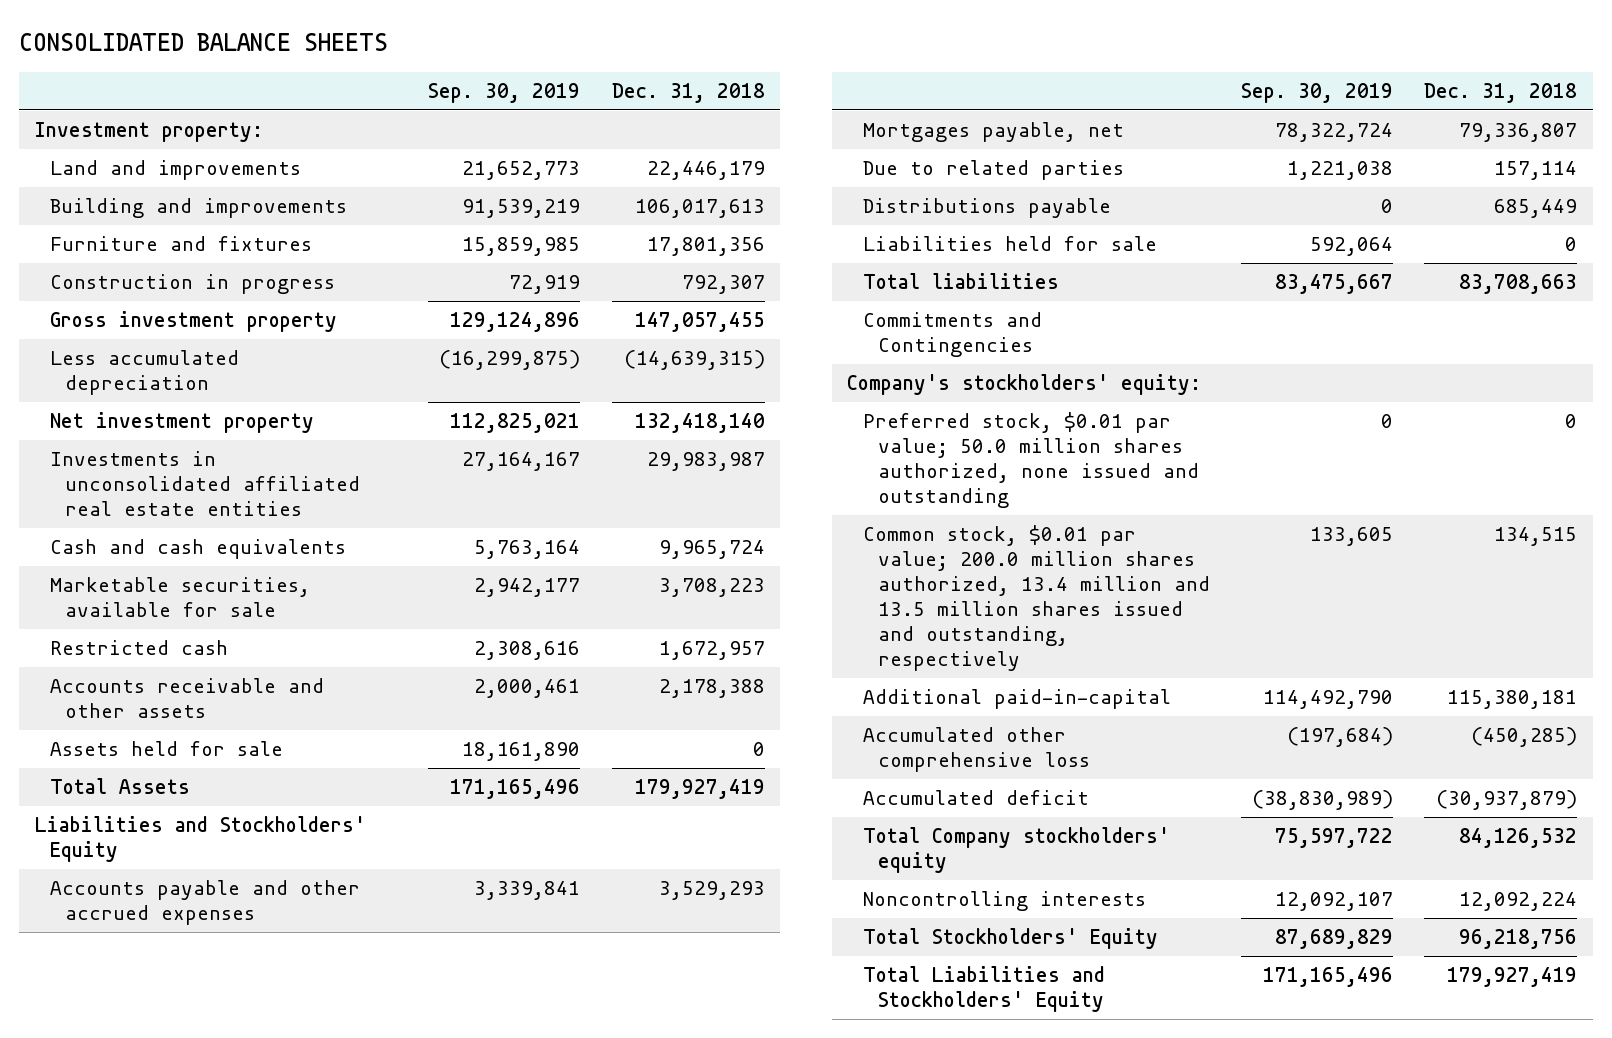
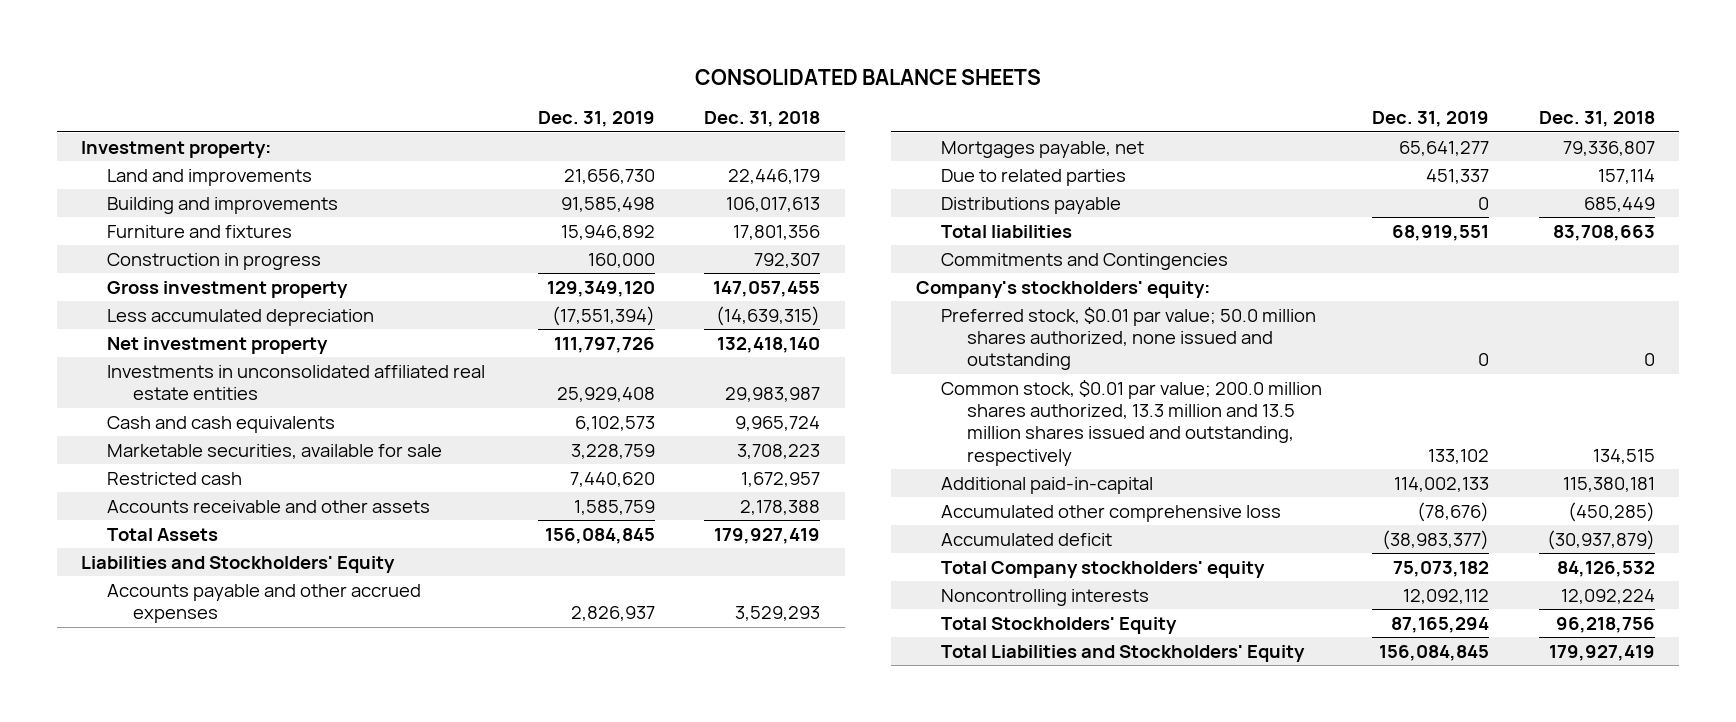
[428,83,581,104] Sep. 30, 2019 -> none
none -> [537,111,655,128] Dec. 31, 2019
[50,741,284,757] Assets held for sale -> none
[862,236,1157,252] Liabilities held for sale -> none
[862,525,1210,671] Common stock, $0.01 par value; 200.0 million shares authorized, 13.4 million and 13.5 million shares issued and outstanding, respectively -> [941,379,1323,466] Common stock, $0.01 par value; 200.0 million shares authorized, 13.3 million and 13.5 million shares issued and outstanding, respectively

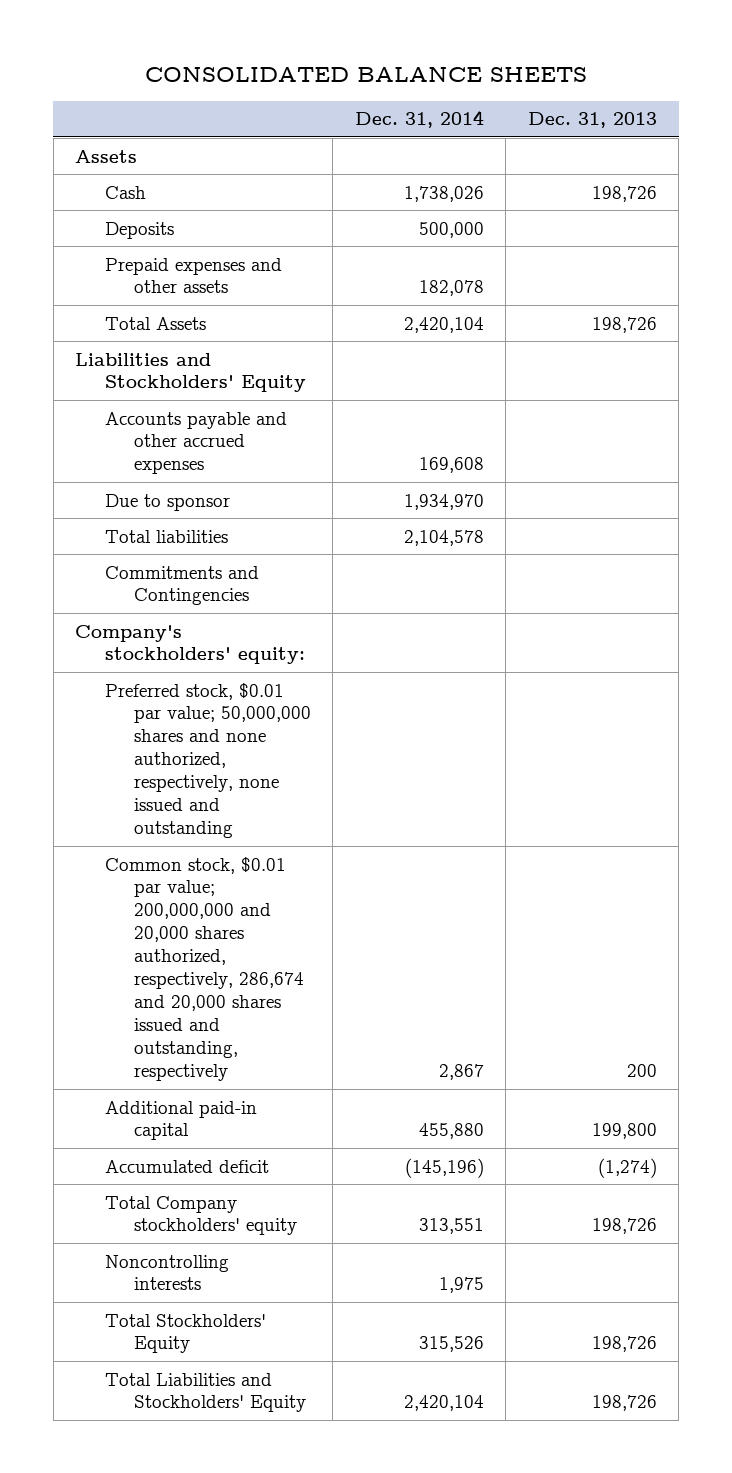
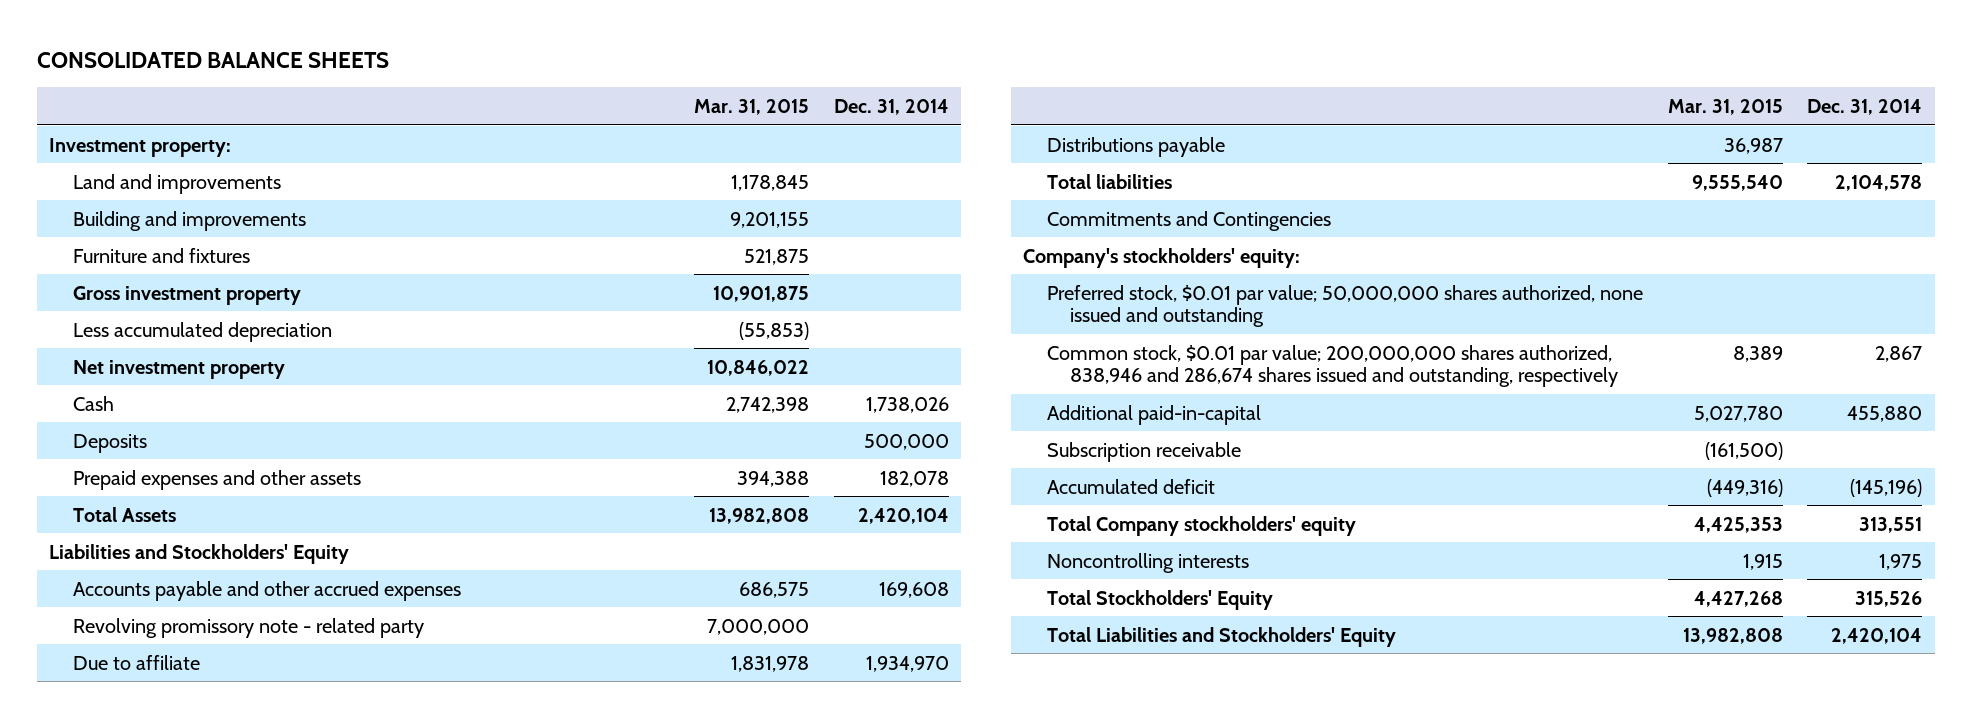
[527,112,657,129] Dec. 31, 2013 -> none
none -> [693,98,809,115] Mar. 31, 2015
[75,149,138,163] Assets -> none
none -> [49,137,232,157] Investment property:
none -> [72,173,281,194] Land and improvements
none -> [72,210,306,231] Building and improvements
none -> [72,247,250,263] Furniture and fixtures
none -> [72,285,301,305] Gross investment property
none -> [72,321,332,342] Less accumulated depreciation
none -> [72,359,285,379] Net investment property
none -> [72,617,424,638] Revolving promissory note - related party
[104,493,230,511] Due to sponsor -> [72,654,200,670] Due to affiliate
none -> [1046,136,1225,157] Distributions payable
[104,682,311,839] Preferred stock, $0.01 par value; 50,000,000 shares and none authorized, respectively, none issued and outstanding -> [1046,284,1643,328] Preferred stock, $0.01 par value; 50,000,000 shares authorized, none issued and outstanding
[104,856,304,1081] Common stock, $0.01 par value; 200,000,000 and 20,000 shares authorized, respectively, 286,674 and 20,000 shares issued and outstanding, respectively -> [1046,344,1619,388] Common stock, $0.01 par value; 200,000,000 shares authorized, 838,946 and 286,674 shares issued and outstanding, respectively
[104,1100,257,1141] Additional paid-in capital -> [1046,404,1261,425] Additional paid-in-capital
none -> [1046,441,1241,462] Subscription receivable

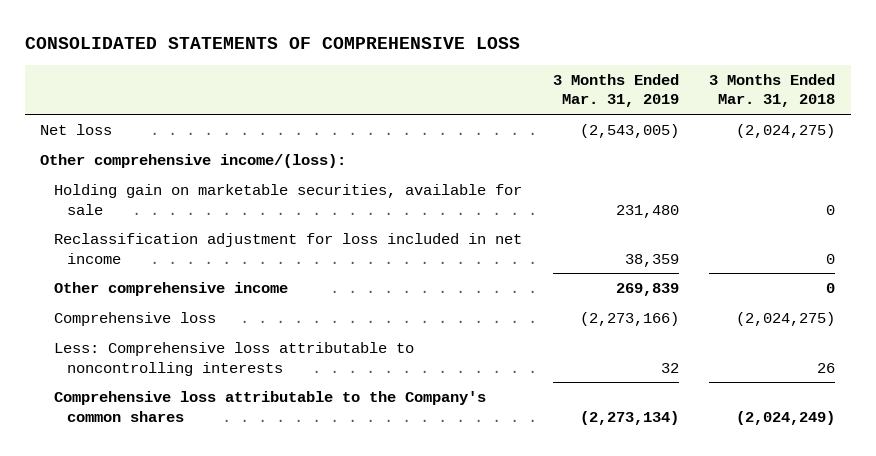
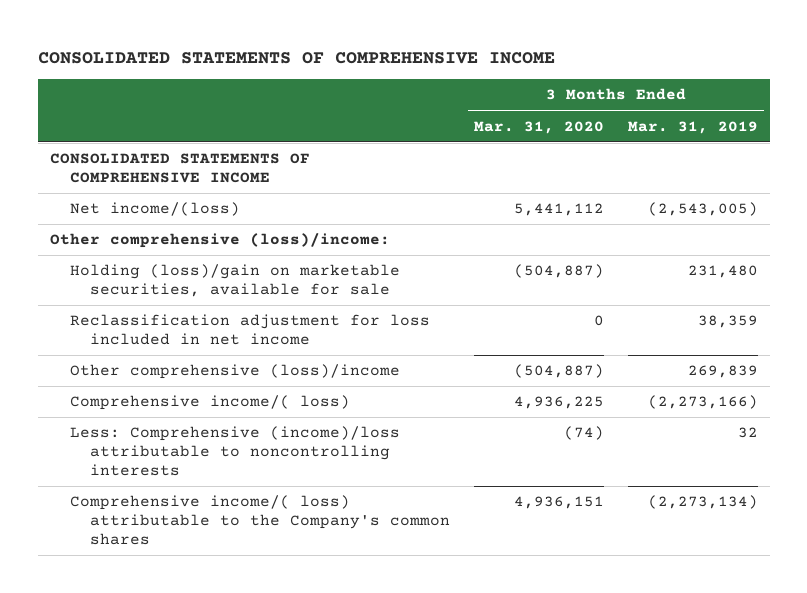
[24,37,520,50] CONSOLIDATED STATEMENTS OF COMPREHENSIVE LOSS -> [37,51,555,64] CONSOLIDATED STATEMENTS OF COMPREHENSIVE INCOME
[709,73,836,108] 3 Months Ended Mar. 31, 2018 -> none
none -> [473,120,604,134] Mar. 31, 2020
none -> [49,153,310,184] CONSOLIDATED STATEMENTS OF COMPREHENSIVE INCOME
[40,124,113,136] Net loss -> [69,202,240,217] Net income/(loss)
[40,154,347,169] Other comprehensive income/(loss): -> [49,233,390,249] Other comprehensive (loss)/income:
[53,184,522,215] Holding gain on marketable securities, available for sale -> [69,264,400,298] Holding (loss)/gain on marketable securities, available for sale
[53,282,288,297] Other comprehensive income -> [69,364,400,380] Other comprehensive (loss)/income
[53,312,216,327] Comprehensive loss -> [69,395,350,411] Comprehensive income/( loss)
[53,342,414,376] Less: Comprehensive loss attributable to noncontrolling interests -> [69,426,400,476] Less: Comprehensive (income)/loss attributable to noncontrolling interests
[53,391,486,422] Comprehensive loss attributable to the Company's common shares -> [69,495,450,545] Comprehensive income/( loss) attributable to the Company's common shares

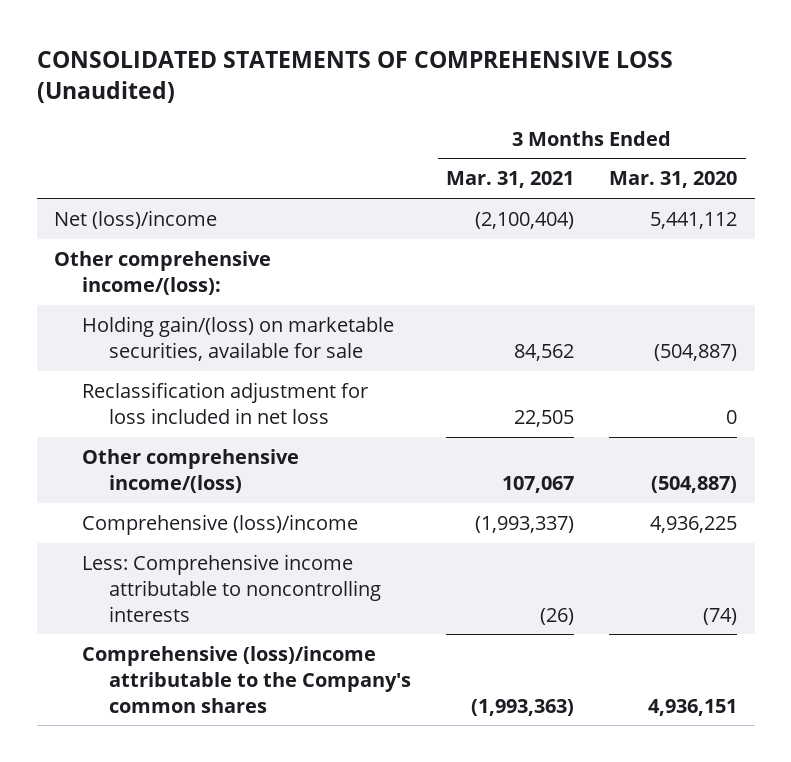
[37,51,555,64] CONSOLIDATED STATEMENTS OF COMPREHENSIVE INCOME -> [36,50,673,103] CONSOLIDATED STATEMENTS OF COMPREHENSIVE LOSS (Unaudited)
[627,120,758,134] Mar. 31, 2019 -> none
none -> [446,171,575,189] Mar. 31, 2021
[49,153,310,184] CONSOLIDATED STATEMENTS OF COMPREHENSIVE INCOME -> none
[69,202,240,217] Net income/(loss) -> [53,209,217,229] Net (loss)/income
[49,233,390,249] Other comprehensive (loss)/income: -> [53,250,271,295] Other comprehensive income/(loss):
[69,264,400,298] Holding (loss)/gain on marketable securities, available for sale -> [81,315,394,361] Holding gain/(loss) on marketable securities, available for sale
[69,314,430,346] Reclassification adjustment for loss included in net income -> [81,381,368,424] Reclassification adjustment for loss included in net loss
[69,364,400,380] Other comprehensive (loss)/income -> [81,448,299,493] Other comprehensive income/(loss)
[69,395,350,411] Comprehensive income/( loss) -> [81,513,358,535] Comprehensive (loss)/income
[69,426,400,476] Less: Comprehensive (income)/loss attributable to noncontrolling interests -> [81,553,382,622] Less: Comprehensive income attributable to noncontrolling interests
[69,495,450,545] Comprehensive income/( loss) attributable to the Company's common shares -> [81,645,412,713] Comprehensive (loss)/income attributable to the Company's common shares

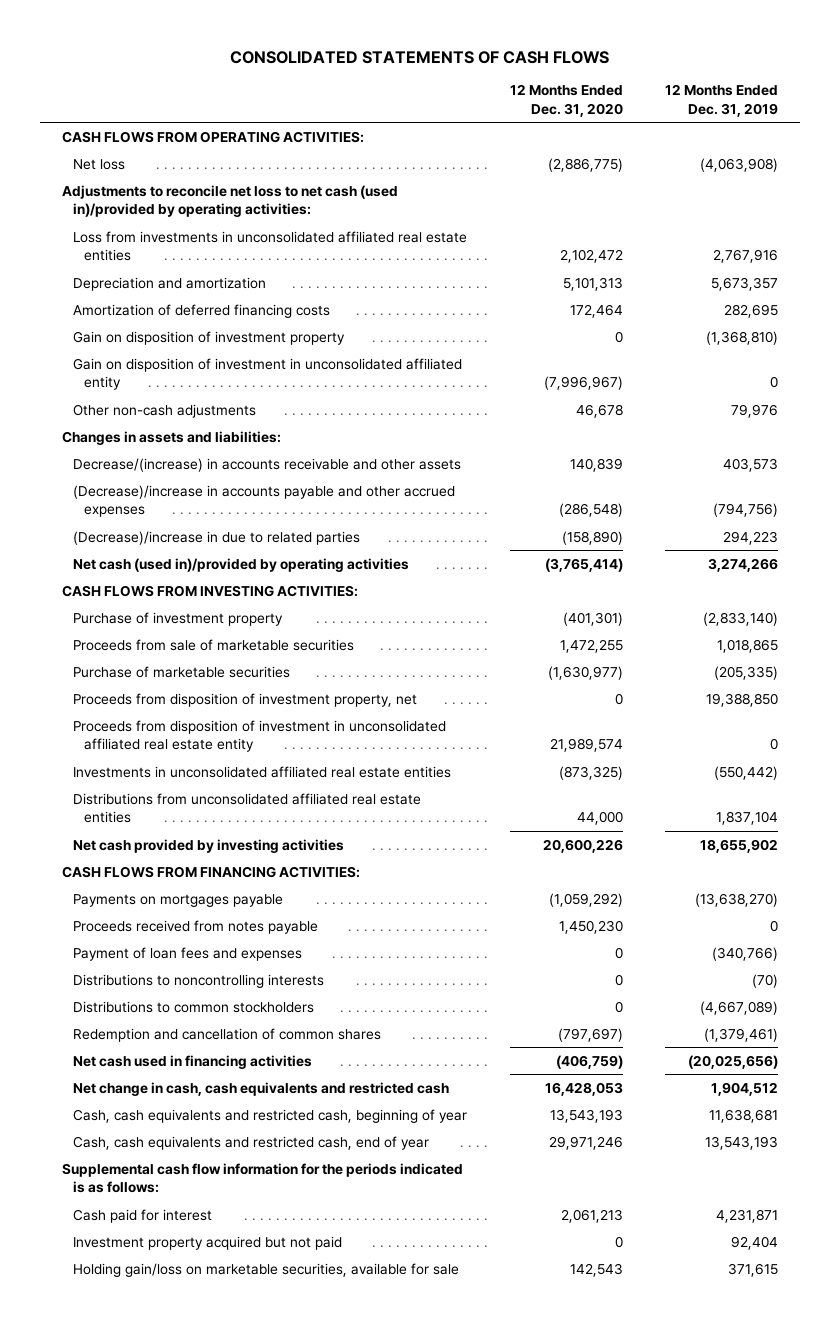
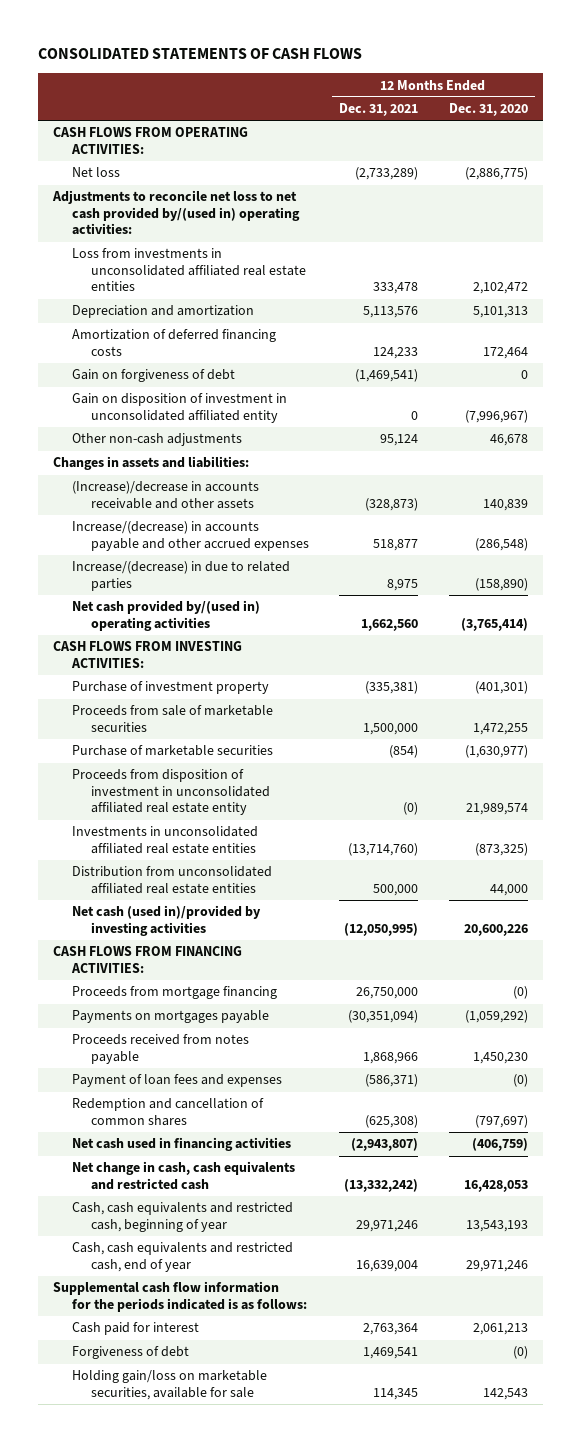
[665,84,779,117] 12 Months Ended Dec. 31, 2019 -> none
none -> [339,103,419,117] Dec. 31, 2021
[61,184,398,218] Adjustments to reconcile net loss to net cash (used in)/provided by operating activities: -> [51,190,300,236] Adjustments to reconcile net loss to net cash provided by/(used in) operating activities:
[73,330,346,345] Gain on disposition of investment property -> none
none -> [71,369,235,383] Gain on forgiveness of debt
[73,457,462,472] Decrease/(increase) in accounts receivable and other assets -> [71,481,259,509] (Increase)/decrease in accounts receivable and other assets
[73,484,456,518] (Decrease)/increase in accounts payable and other accrued expenses -> [71,521,309,551] Increase/(decrease) in accounts payable and other accrued expenses
[73,530,361,545] (Decrease)/increase in due to related parties -> [71,561,290,591] Increase/(decrease) in due to related parties
[73,557,410,572] Net cash (used in)/provided by operating activities -> [71,600,260,631] Net cash provided by/(used in) operating activities
[73,692,418,707] Proceeds from disposition of investment property, net -> none
[73,792,422,824] Distributions from unconsolidated affiliated real estate entities -> [71,866,272,894] Distribution from unconsolidated affiliated real estate entities
[73,838,345,853] Net cash provided by investing activities -> [71,905,261,936] Net cash (used in)/provided by investing activities
none -> [71,986,277,1000] Proceeds from mortgage financing
[73,973,325,988] Distributions to noncontrolling interests -> none
[73,1000,315,1013] Distributions to common stockholders -> none
[614,946,623,959] 0 -> [512,1074,528,1088] (0)
[73,1235,343,1250] Investment property acquired but not paid -> none
none -> [71,1346,189,1360] Forgiveness of debt

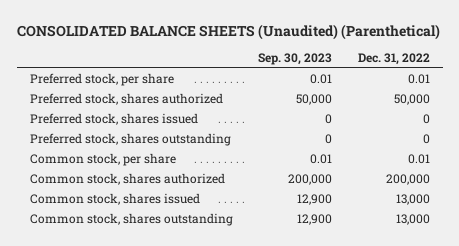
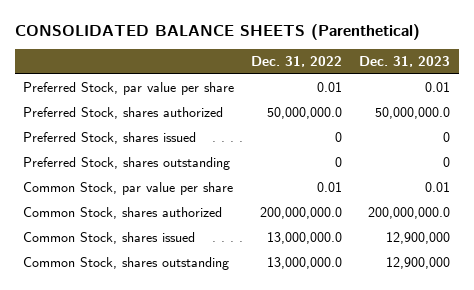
[16,23,440,40] CONSOLIDATED BALANCE SHEETS (Unaudited) (Parenthetical) -> [14,23,420,40] CONSOLIDATED BALANCE SHEETS (Parenthetical)
[258,52,333,65] Sep. 30, 2023 -> none
none -> [359,56,451,68] Dec. 31, 2023
[29,73,174,87] Preferred stock, per share -> [23,82,235,96] Preferred Stock, par value per share
[29,93,223,106] Preferred stock, shares authorized -> [23,107,224,120] Preferred Stock, shares authorized
[393,94,430,106] 50,000 -> [267,107,343,120] 50,000,000.0
[29,113,198,126] Preferred stock, shares issued -> [23,132,197,145] Preferred Stock, shares issued
[29,133,231,147] Preferred stock, shares outstanding -> [23,157,231,171] Preferred Stock, shares outstanding
[29,153,176,167] Common stock, per share -> [23,182,234,196] Common Stock, par value per share
[29,173,225,186] Common stock, shares authorized -> [23,207,223,220] Common Stock, shares authorized
[385,174,430,186] 200,000 -> [260,207,343,220] 200,000,000.0
[29,193,200,206] Common stock, shares issued -> [23,232,196,245] Common Stock, shares issued
[395,194,430,206] 13,000 -> [267,232,343,245] 13,000,000.0
[29,213,233,227] Common stock, shares outstanding -> [23,257,230,271] Common Stock, shares outstanding
[395,214,430,226] 13,000 -> [267,257,343,270] 13,000,000.0

